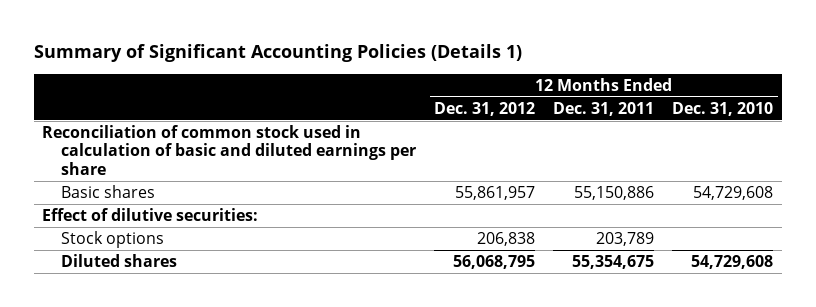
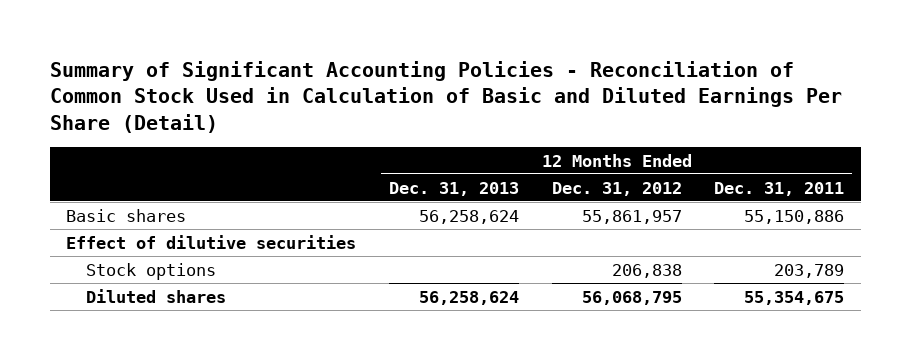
[33,43,522,62] Summary of Significant Accounting Policies (Details 1) -> [49,60,842,133] Summary of Significant Accounting Policies - Reconciliation of Common Stock Used in Calculation of Basic and Diluted Earnings Per Share (Detail)
[672,101,774,116] Dec. 31, 2010 -> none
none -> [388,181,519,196] Dec. 31, 2013
[42,125,417,175] Reconciliation of common stock used in calculation of basic and diluted earnings per share -> none
[42,208,259,222] Effect of dilutive securities: -> [66,234,357,249] Effect of dilutive securities

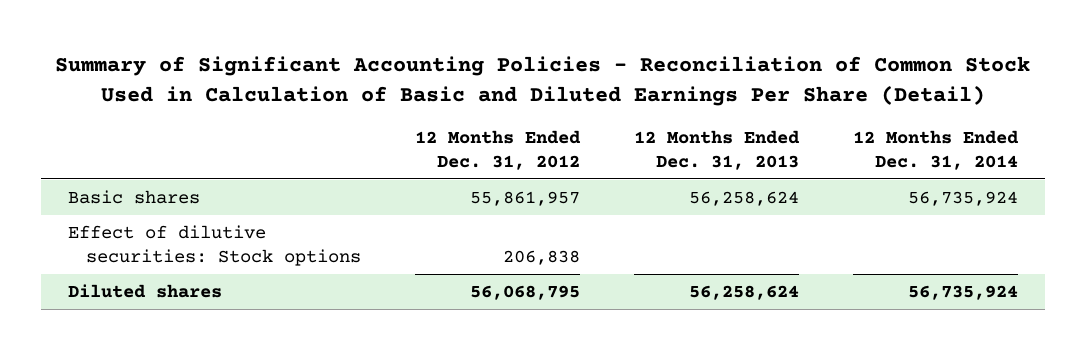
[714,181,845,196] Dec. 31, 2011 -> none
none -> [853,129,1020,170] 12 Months Ended Dec. 31, 2014
[66,234,357,249] Effect of dilutive securities -> none
[86,262,217,280] Stock options -> [68,225,362,266] Effect of dilutive securities: Stock options

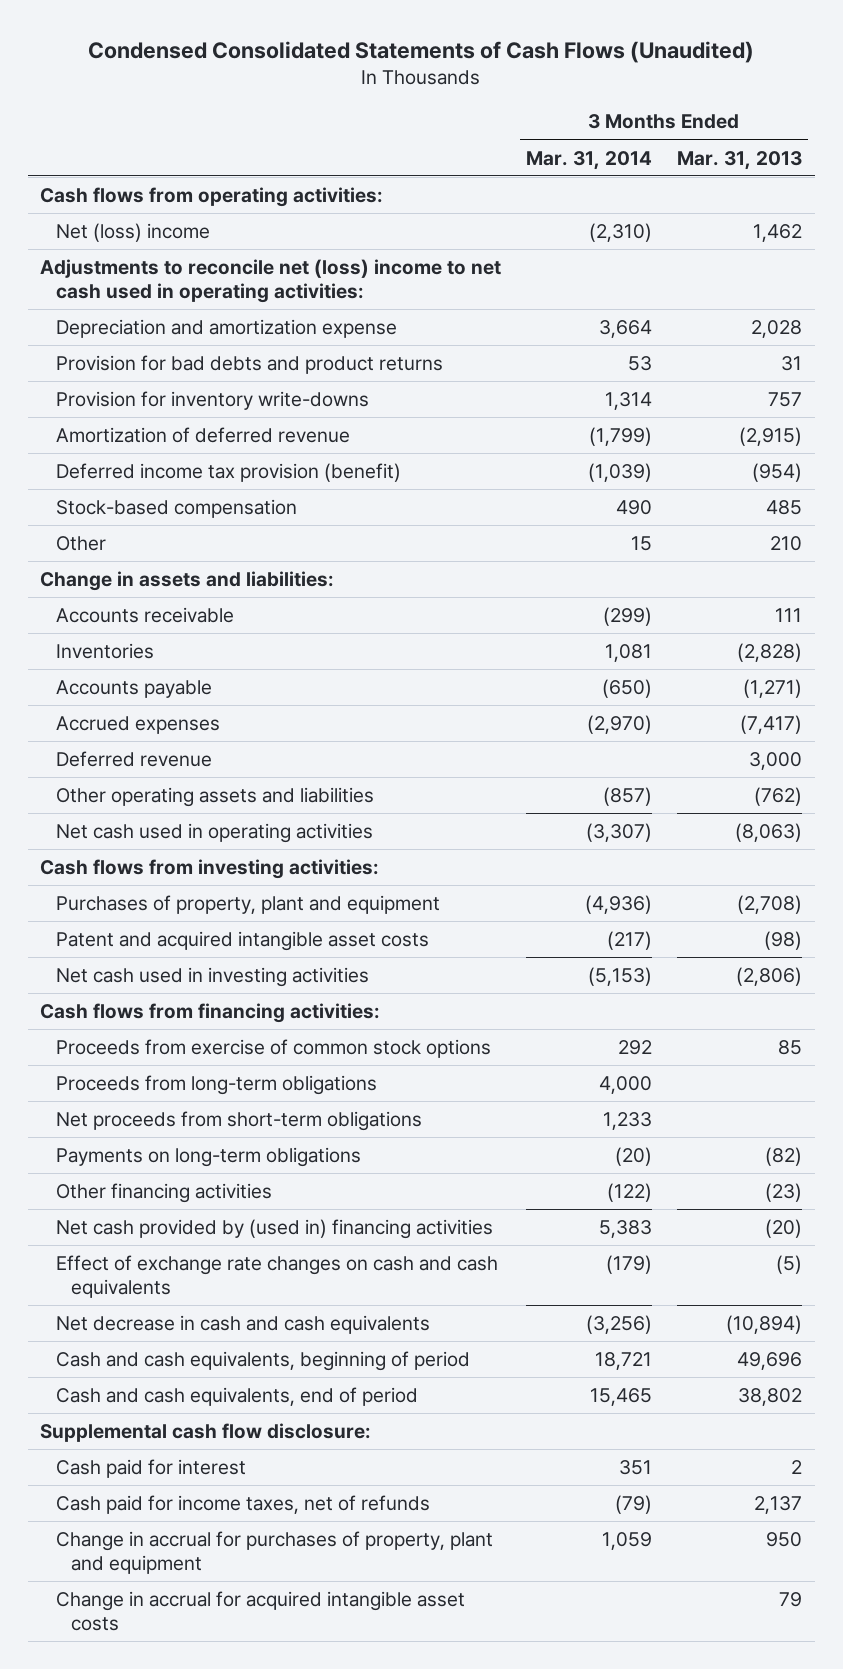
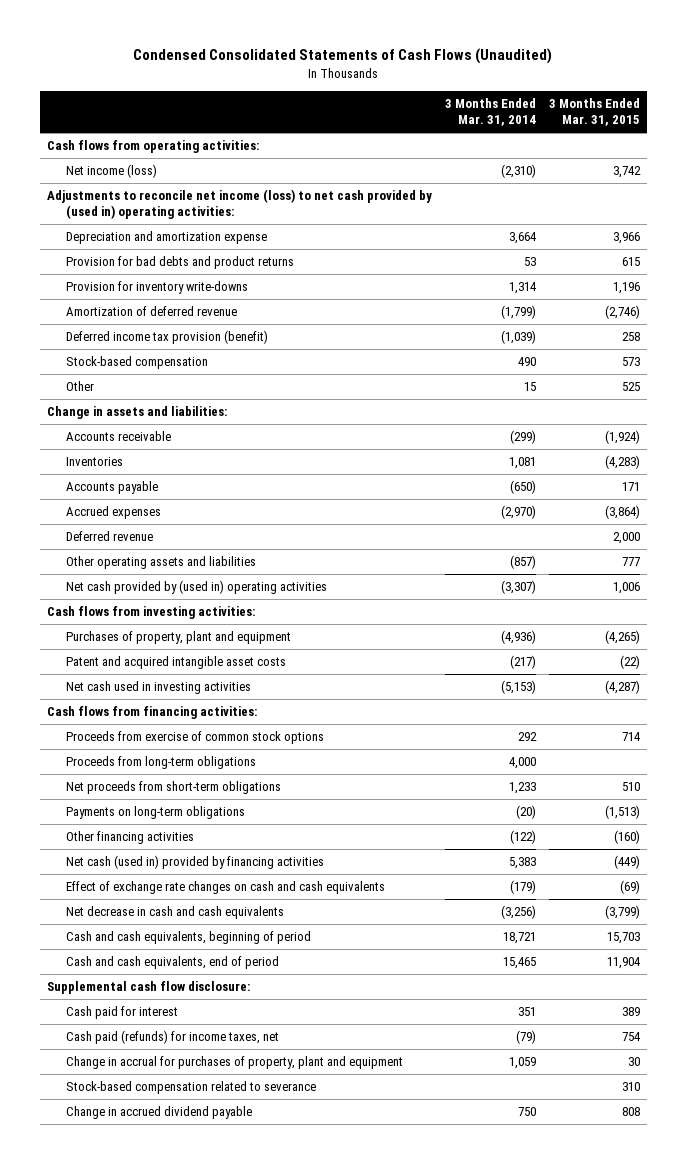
[677,150,803,170] Mar. 31, 2013 -> none
none -> [549,97,641,127] 3 Months Ended Mar. 31, 2015
[55,222,210,242] Net (loss) income -> [66,164,158,179] Net income (loss)
[40,258,502,303] Adjustments to reconcile net (loss) income to net cash used in operating activities: -> [46,189,432,220] Adjustments to reconcile net income (loss) to net cash provided by (used in) operating activities:
[55,822,373,843] Net cash used in operating activities -> [66,580,328,595] Net cash provided by (used in) operating activities
[55,1218,493,1239] Net cash provided by (used in) financing activities -> [66,855,325,870] Net cash (used in) provided by financing activities
[55,1494,430,1514] Cash paid for income taxes, net of refunds -> [66,1030,280,1045] Cash paid (refunds) for income taxes, net
[55,1590,465,1631] Change in accrual for acquired intangible asset costs -> none
none -> [66,1081,317,1095] Stock-based compensation related to severance
none -> [66,1106,253,1120] Change in accrued dividend payable

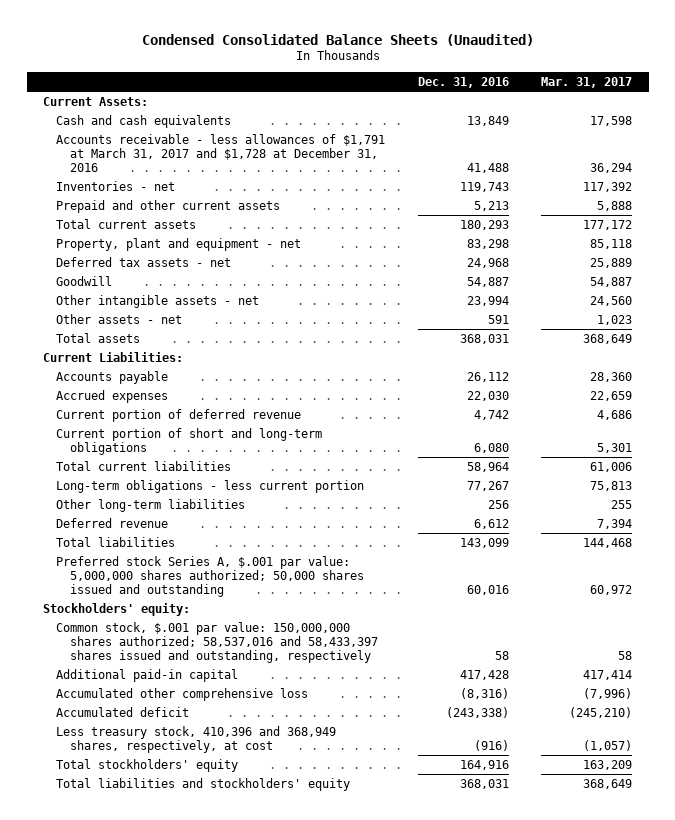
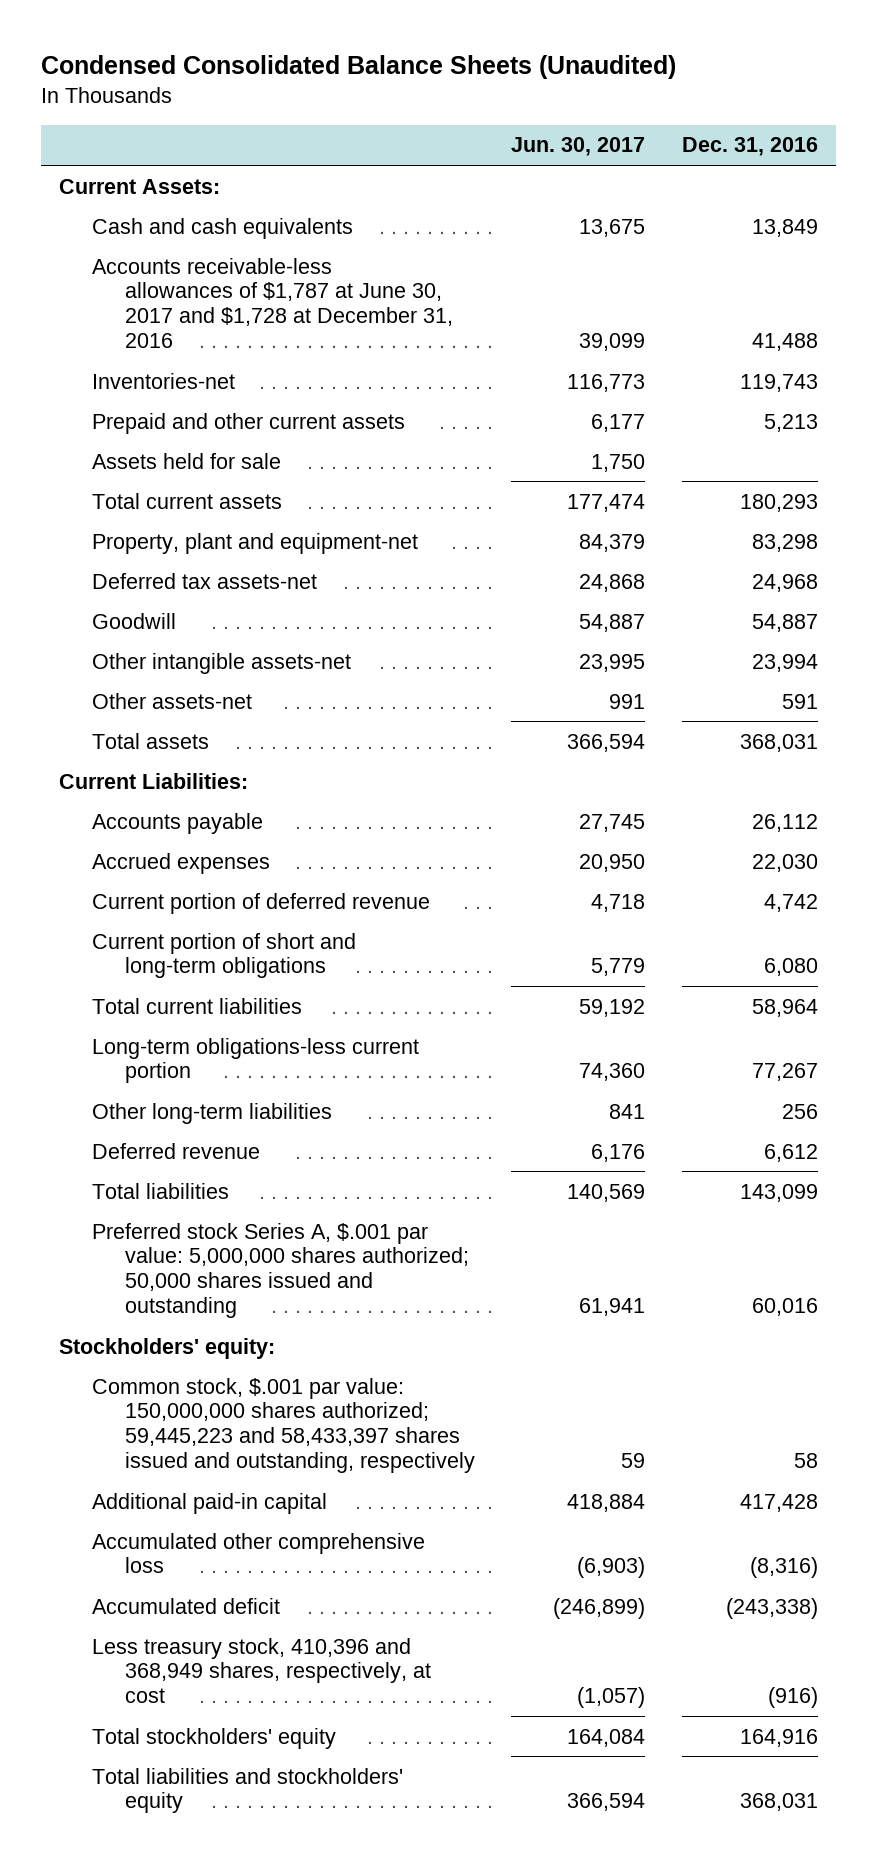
[541,76,633,88] Mar. 31, 2017 -> none
none -> [511,137,646,157] Jun. 30, 2017
[56,133,386,172] Accounts receivable - less allowances of $1,791 at March 31, 2017 and $1,728 at December 31, 2016 -> [91,257,454,348] Accounts receivable-less allowances of $1,787 at June 30, 2017 and $1,728 at December 31, 2016
[56,180,176,191] Inventories - net -> [91,372,235,389] Inventories-net
none -> [91,452,281,469] Assets held for sale
[56,237,302,251] Property, plant and equipment - net -> [91,532,418,554] Property, plant and equipment-net
[56,256,232,267] Deferred tax assets - net -> [91,572,317,589] Deferred tax assets-net
[56,294,260,308] Other intangible assets - net -> [91,652,351,674] Other intangible assets-net
[56,313,183,324] Other assets - net -> [91,692,252,709] Other assets-net
[56,479,365,493] Long-term obligations - less current portion -> [91,1037,419,1084] Long-term obligations-less current portion
[56,621,378,663] Common stock, $.001 par value: 150,000,000 shares authorized; 58,537,016 and 58,433,397 shares issued and outstanding, respectively -> [91,1377,476,1473] Common stock, $.001 par value: 150,000,000 shares authorized; 59,445,223 and 58,433,397 shares issued and outstanding, respectively

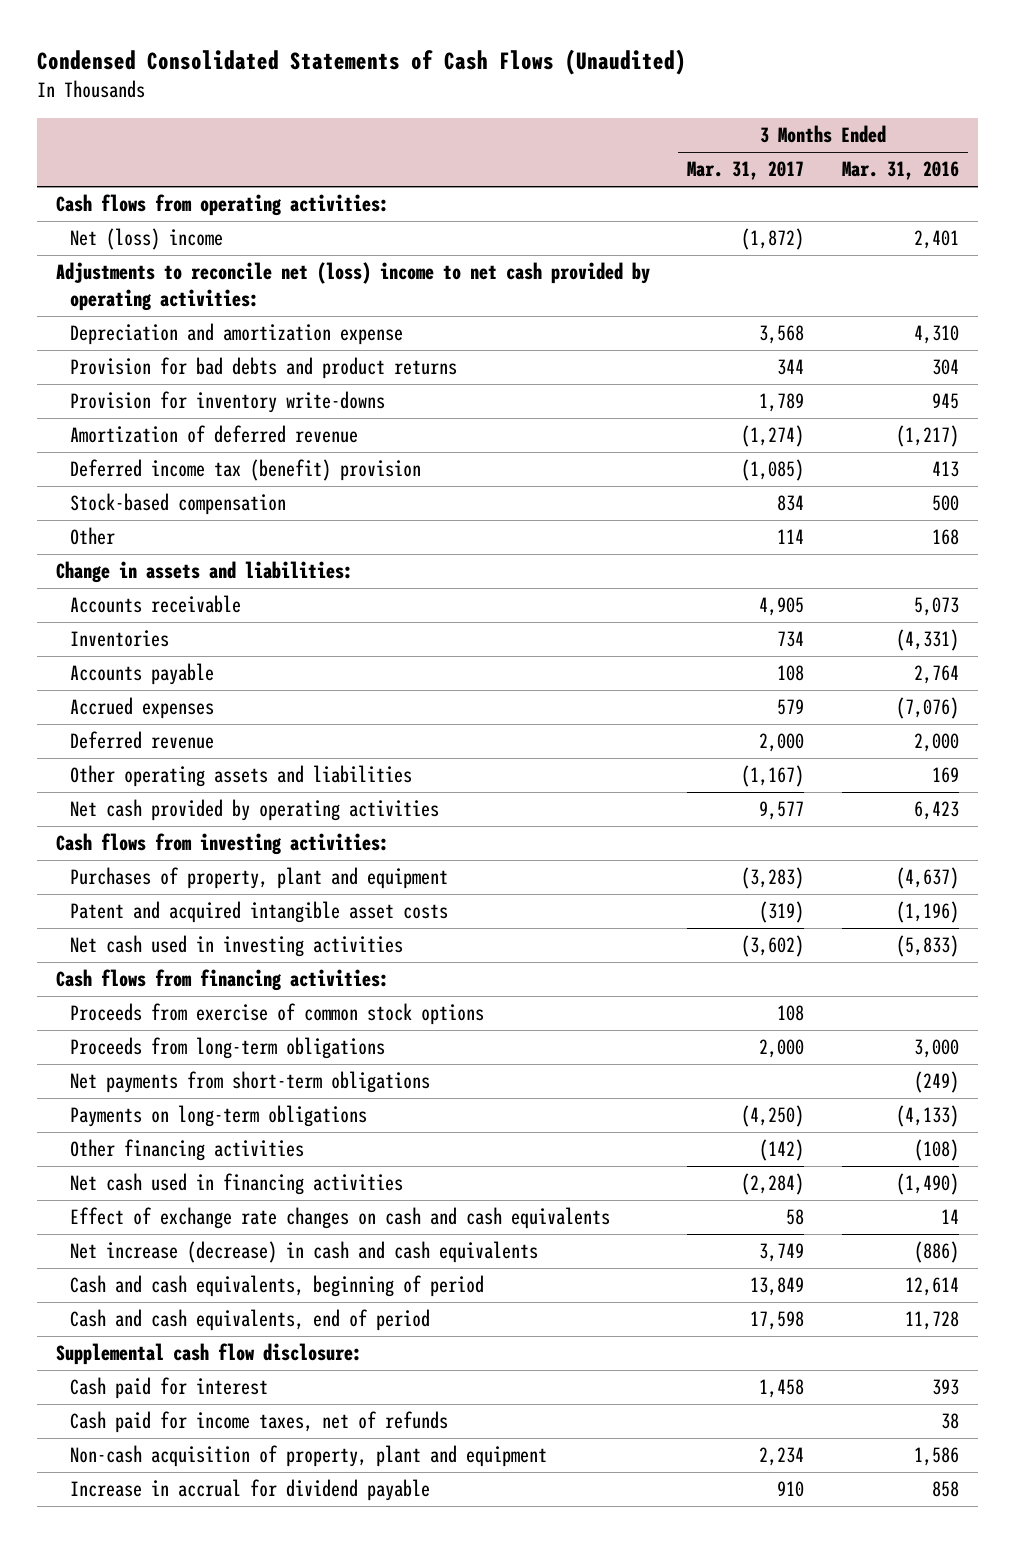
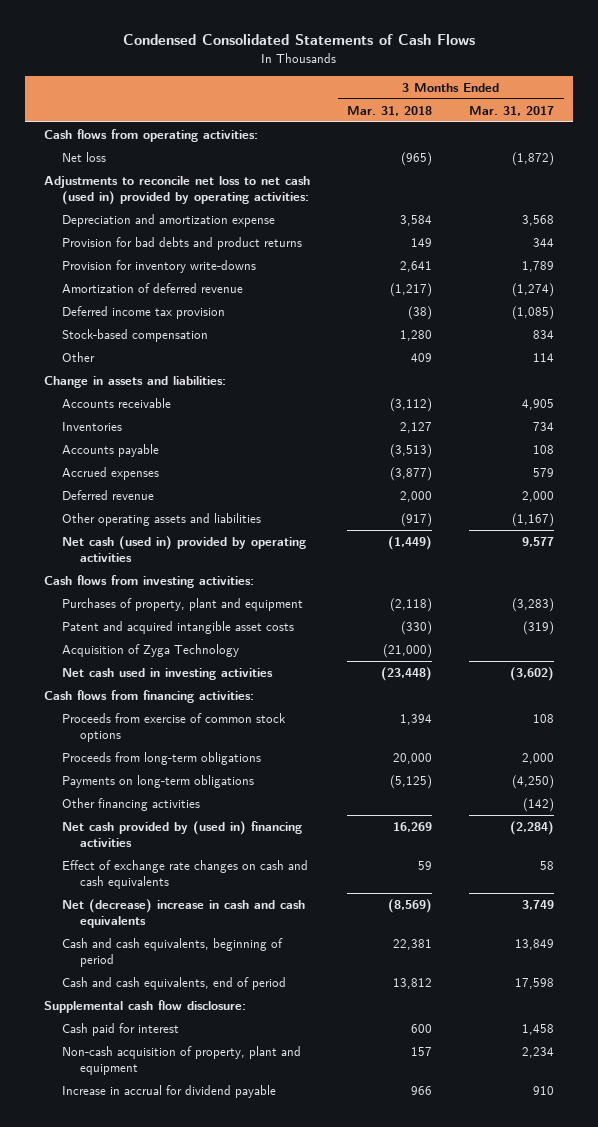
[37,49,687,76] Condensed Consolidated Statements of Cash Flows (Unaudited) -> [123,34,476,46] Condensed Consolidated Statements of Cash Flows
[842,161,960,181] Mar. 31, 2016 -> none
none -> [347,105,433,116] Mar. 31, 2018
[70,228,224,251] Net (loss) income -> [61,152,106,163] Net loss
[55,262,650,311] Adjustments to reconcile net (loss) income to net cash provided by operating activities: -> [43,176,310,205] Adjustments to reconcile net loss to net cash (used in) provided by operating activities:
[70,459,422,482] Deferred income tax (benefit) provision -> [61,306,225,320] Deferred income tax provision
[70,799,440,822] Net cash provided by operating activities -> [61,536,306,562] Net cash (used in) provided by operating activities
none -> [61,644,239,658] Acquisition of Zyga Technology
[70,1071,431,1094] Net payments from short-term obligations -> none
[70,1173,404,1196] Net cash used in financing activities -> [61,821,302,847] Net cash provided by (used in) financing activities
[70,1241,539,1264] Net increase (decrease) in cash and cash equivalents -> [61,899,305,928] Net (decrease) increase in cash and cash equivalents
[70,1411,449,1434] Cash paid for income taxes, net of refunds -> none

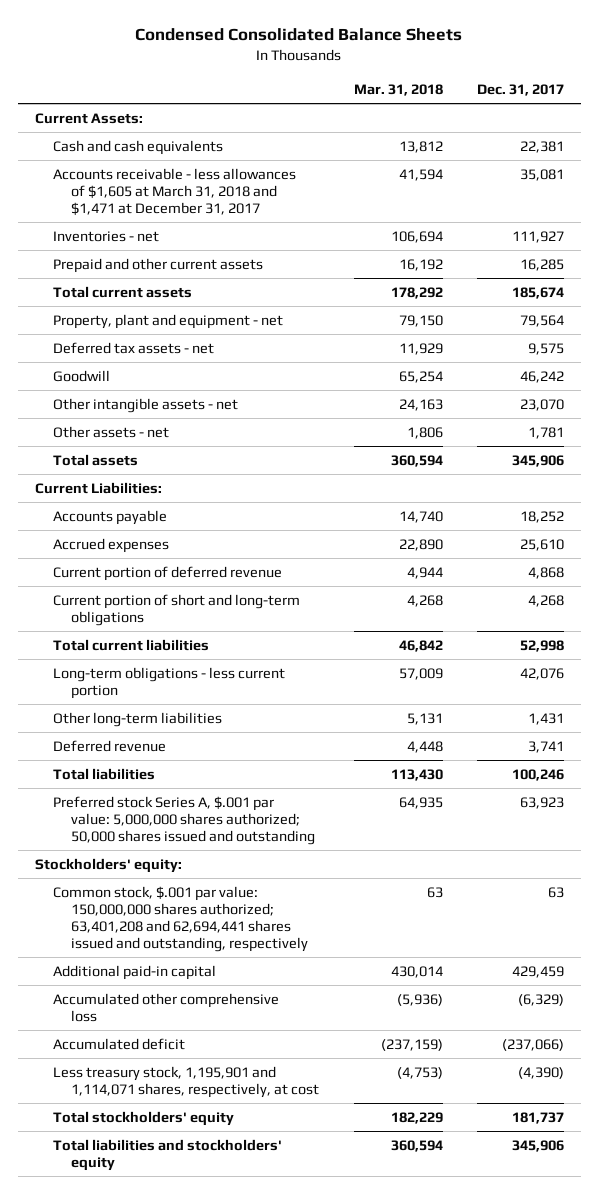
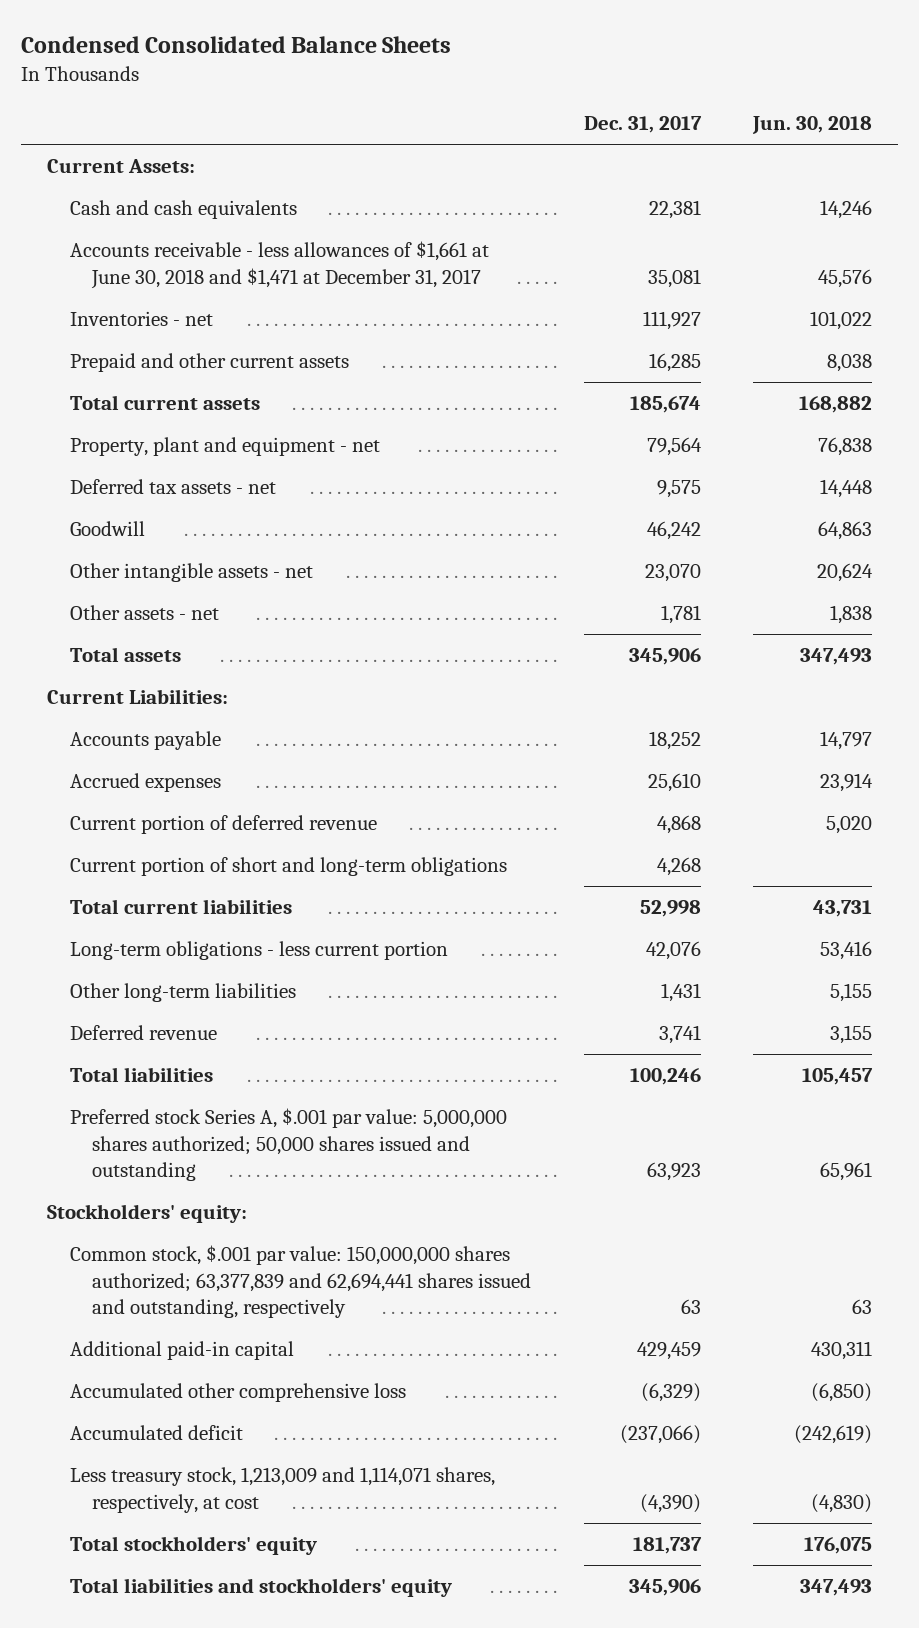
[353,83,443,96] Mar. 31, 2018 -> none
none -> [751,115,872,134] Jun. 30, 2018
[52,167,296,216] Accounts receivable - less allowances of $1,605 at March 31, 2018 and $1,471 at December 31, 2017 -> [69,241,489,289] Accounts receivable - less allowances of $1,661 at June 30, 2018 and $1,471 at December 31, 2017
[52,885,309,952] Common stock, $.001 par value: 150,000,000 shares authorized; 63,401,208 and 62,694,441 shares issued and outstanding, respectively -> [69,1245,532,1319] Common stock, $.001 par value: 150,000,000 shares authorized; 63,377,839 and 62,694,441 shares issued and outstanding, respectively
[52,1065,320,1098] Less treasury stock, 1,195,901 and 1,114,071 shares, respectively, at cost -> [69,1467,495,1513] Less treasury stock, 1,213,009 and 1,114,071 shares, respectively, at cost

